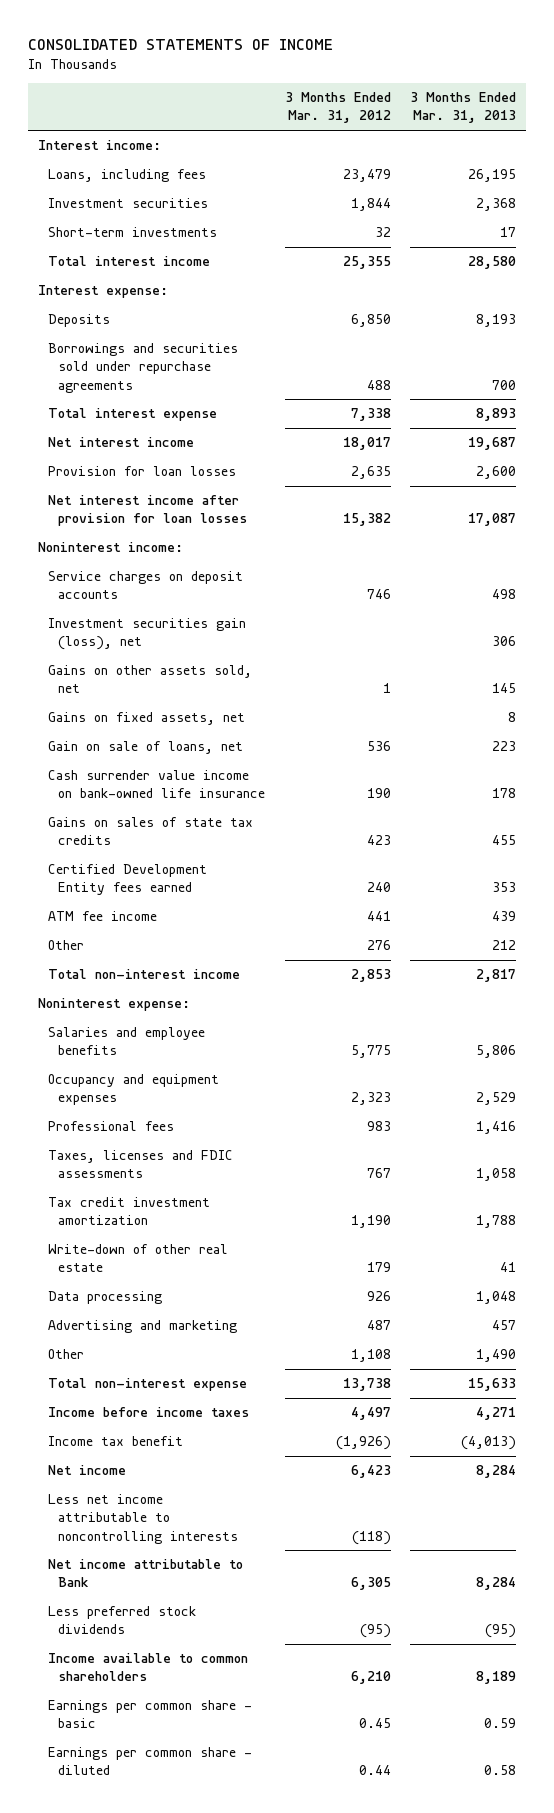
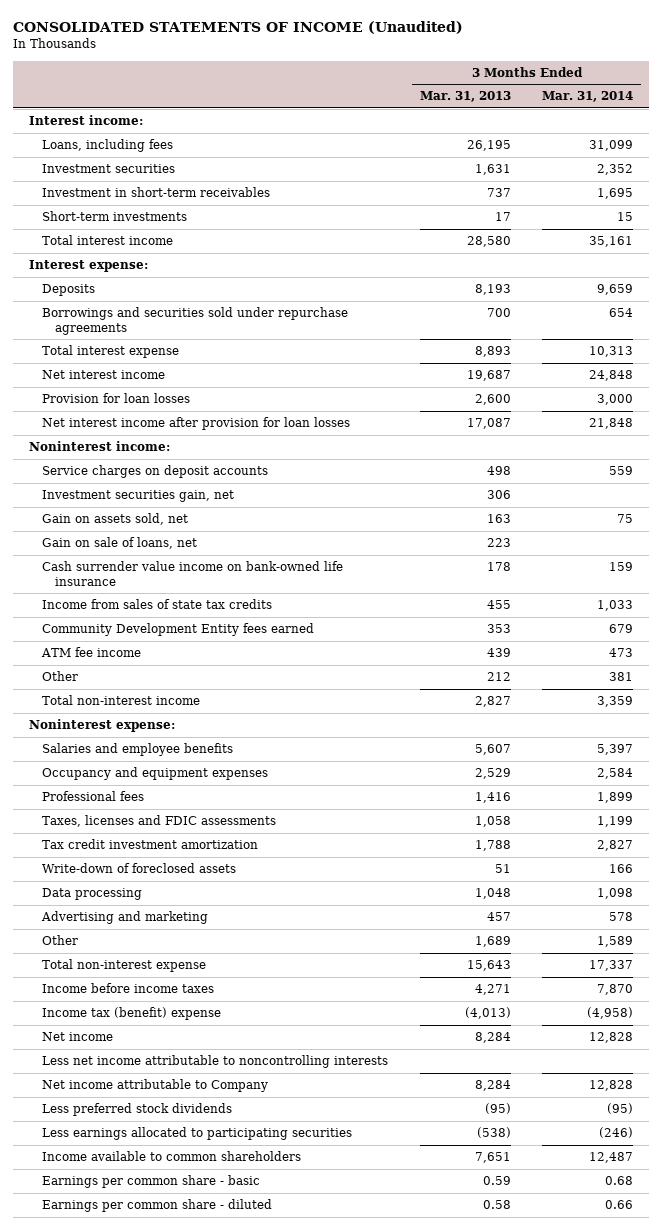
[28,38,334,50] CONSOLIDATED STATEMENTS OF INCOME -> [12,20,463,34] CONSOLIDATED STATEMENTS OF INCOME (Unaudited)
[284,92,391,124] 3 Months Ended Mar. 31, 2012 -> none
none -> [542,91,634,103] Mar. 31, 2014
[475,198,516,212] 2,368 -> [474,164,511,176] 1,631
none -> [41,187,270,198] Investment in short-term receivables
[47,665,252,694] Gains on other assets sold, net -> none
[47,618,246,651] Investment securities gain (loss), net -> [41,490,234,503] Investment securities gain, net
[47,712,245,726] Gains on fixed assets, net -> [41,513,188,526] Gain on assets sold, net
[507,712,516,723] 8 -> [486,514,511,524] 163
[47,817,253,846] Gains on sales of state tax credits -> [41,599,272,610] Income from sales of state tax credits
[47,864,207,896] Certified Development Entity fees earned -> [41,623,314,637] Community Development Entity fees earned
[475,969,516,983] 2,817 -> [474,696,511,708] 2,827
[475,1045,516,1059] 5,806 -> [474,744,511,756] 5,607
[47,1244,228,1273] Write-down of other real estate -> [41,863,236,874] Write-down of foreclosed assets
[499,1262,516,1273] 41 -> [494,864,511,874] 51
[475,1349,516,1363] 1,490 -> [474,936,511,948] 1,689
[467,1378,516,1392] 15,633 -> [466,960,511,972] 15,643
[47,1436,183,1447] Income tax benefit -> [41,1007,221,1021] Income tax (benefit) expense
[47,1559,243,1588] Net income attributable to Bank -> [41,1079,268,1093] Net income attributable to Company
none -> [41,1127,352,1141] Less earnings allocated to participating securities
[475,1671,516,1685] 8,189 -> [474,1152,511,1164] 7,651

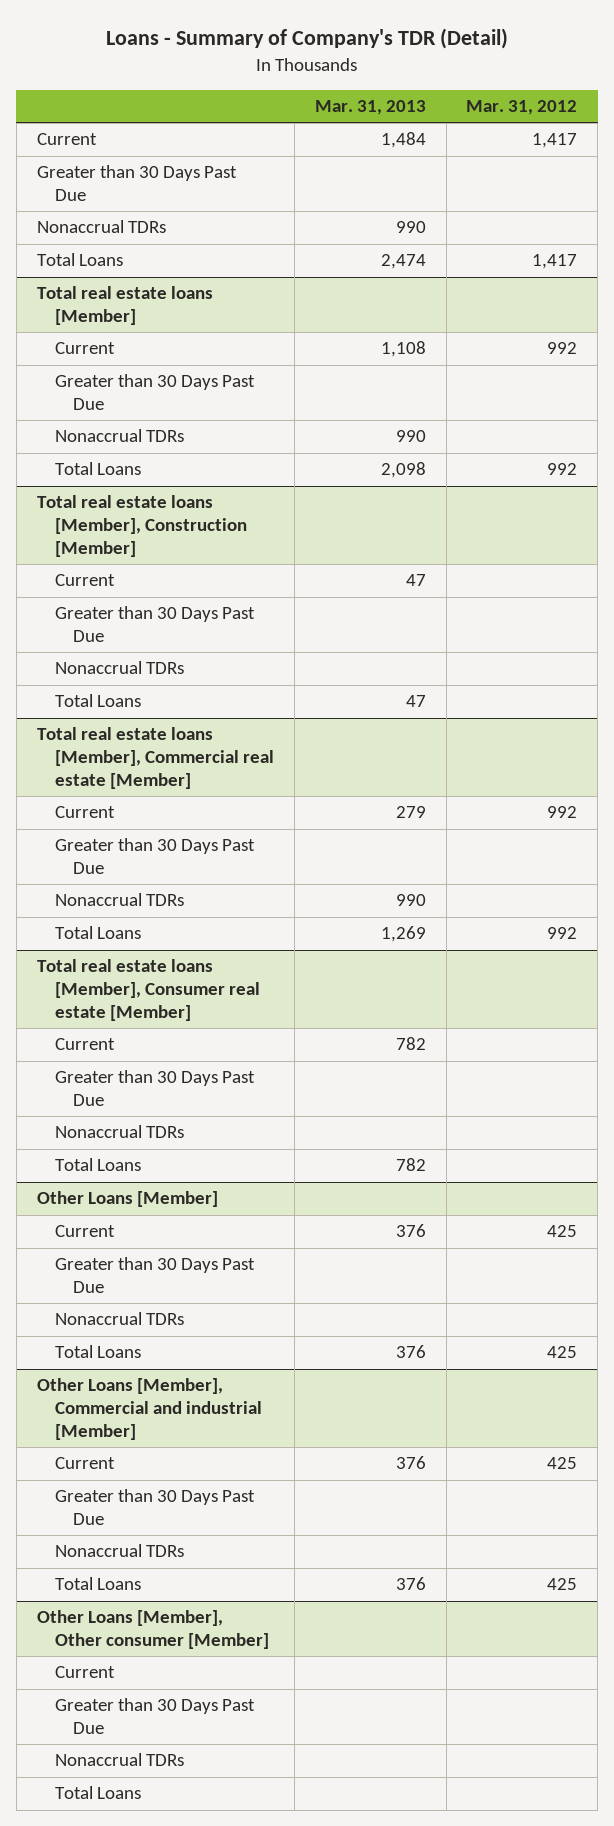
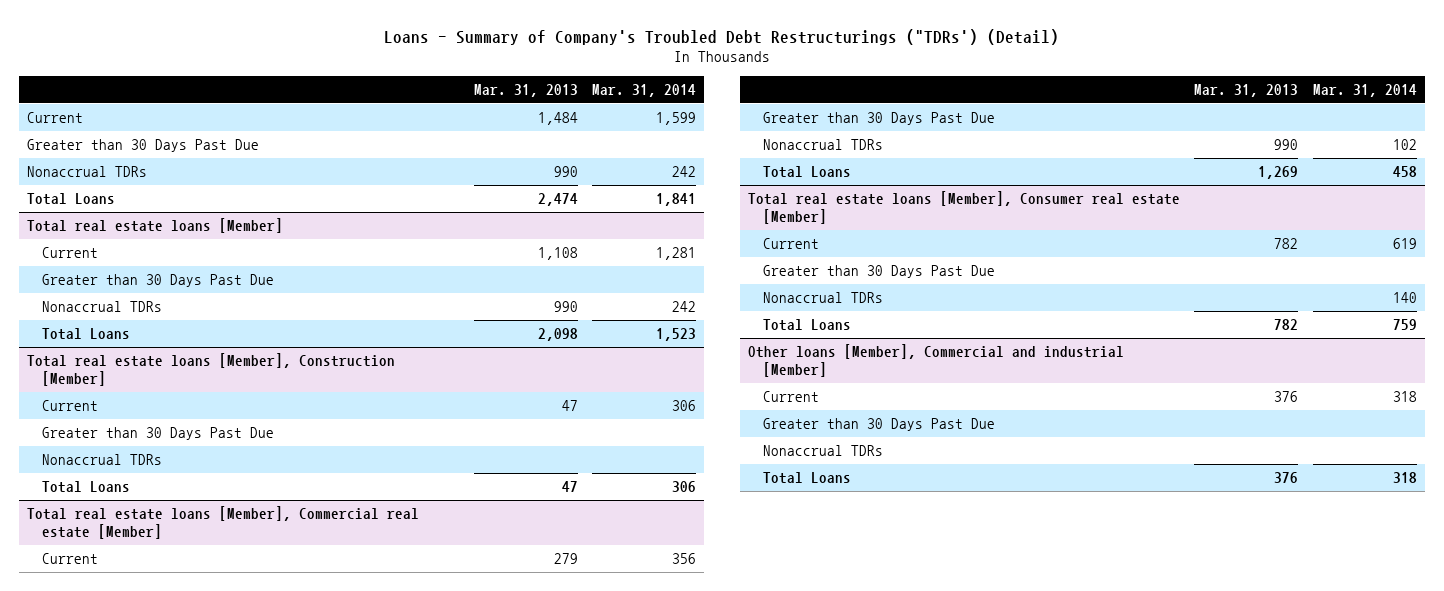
[106,28,509,50] Loans - Summary of Company's TDR (Detail) -> [384,28,1060,45] Loans - Summary of Company's Troubled Debt Restructurings ("TDRs') (Detail)
[466,100,578,116] Mar. 31, 2012 -> none
none -> [592,83,697,97] Mar. 31, 2014
[36,1191,218,1208] Other Loans [Member] -> none
[55,1225,116,1238] Current -> none
[55,1257,256,1294] Greater than 30 Days Past Due -> none
[55,1312,185,1326] Nonaccrual TDRs -> none
[55,1345,142,1359] Total Loans -> none
[36,1378,263,1441] Other Loans [Member], Commercial and industrial [Member] -> [747,344,1124,378] Other loans [Member], Commercial and industrial [Member]
[36,1610,270,1650] Other Loans [Member], Other consumer [Member] -> none
[55,1666,116,1679] Current -> none
[55,1698,256,1735] Greater than 30 Days Past Due -> none
[55,1753,185,1767] Nonaccrual TDRs -> none
[55,1786,142,1800] Total Loans -> none

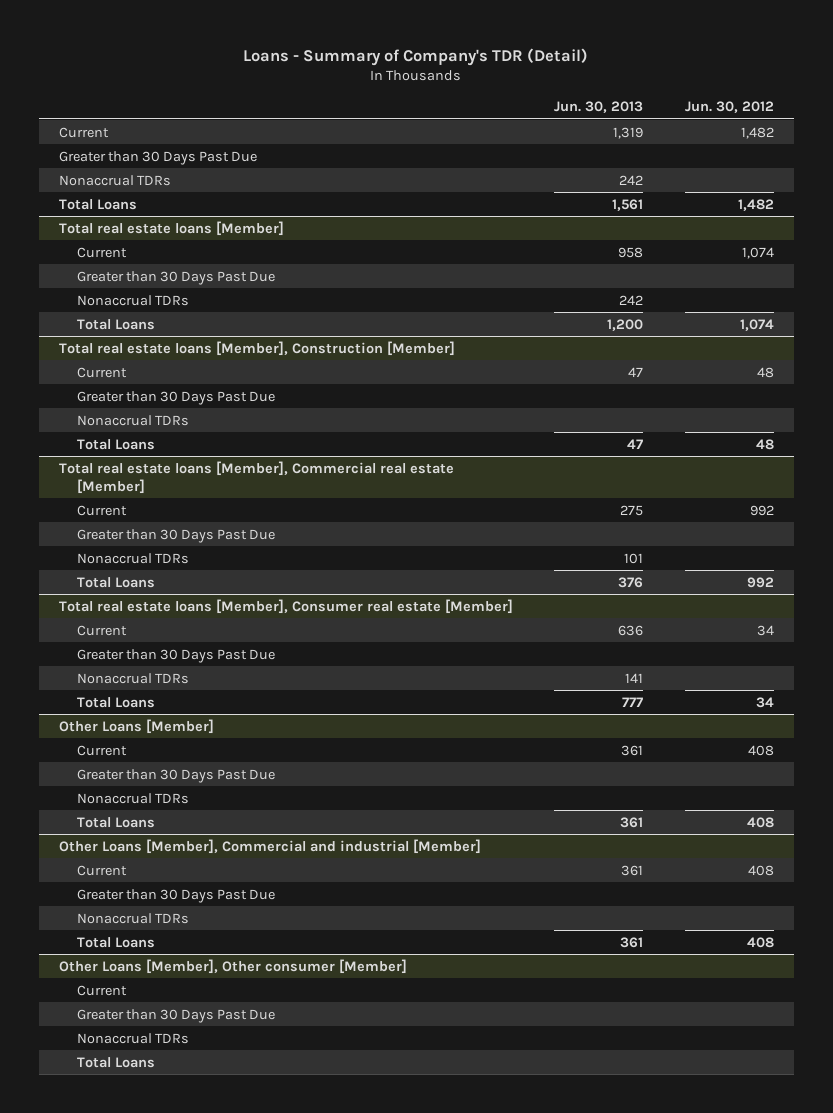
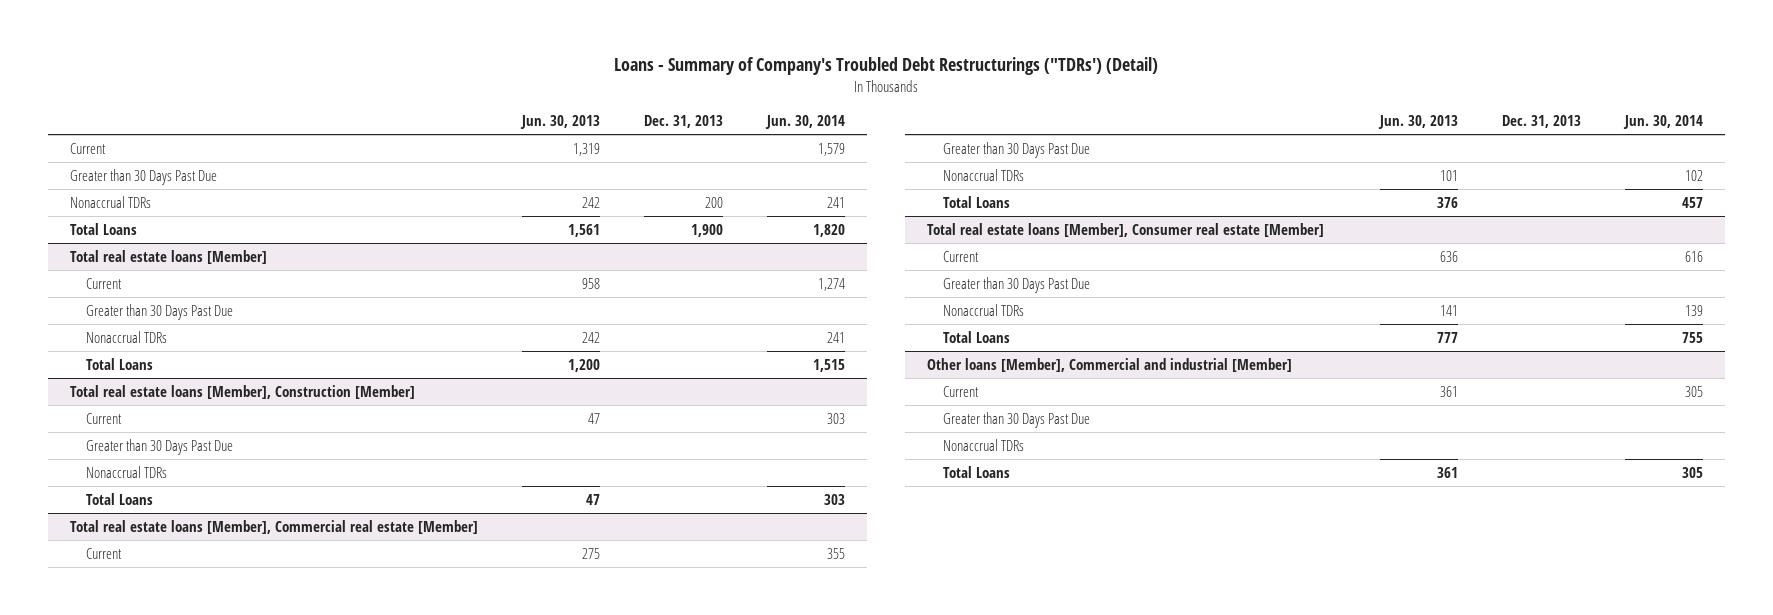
[243,47,589,66] Loans - Summary of Company's TDR (Detail) -> [614,57,1159,76] Loans - Summary of Company's Troubled Debt Restructurings ("TDRs') (Detail)
[684,101,774,114] Jun. 30, 2012 -> none
none -> [644,114,724,128] Dec. 31, 2013
none -> [765,114,846,129] Jun. 30, 2014
[59,718,215,734] Other Loans [Member] -> none
[76,744,127,756] Current -> none
[76,768,275,783] Greater than 30 Days Past Due -> none
[76,792,189,804] Nonaccrual TDRs -> none
[76,816,155,828] Total Loans -> none
[59,838,482,854] Other Loans [Member], Commercial and industrial [Member] -> [927,357,1293,372] Other loans [Member], Commercial and industrial [Member]
[59,958,408,974] Other Loans [Member], Other consumer [Member] -> none
[76,984,127,996] Current -> none
[76,1008,275,1023] Greater than 30 Days Past Due -> none
[76,1032,189,1044] Nonaccrual TDRs -> none
[76,1056,155,1068] Total Loans -> none

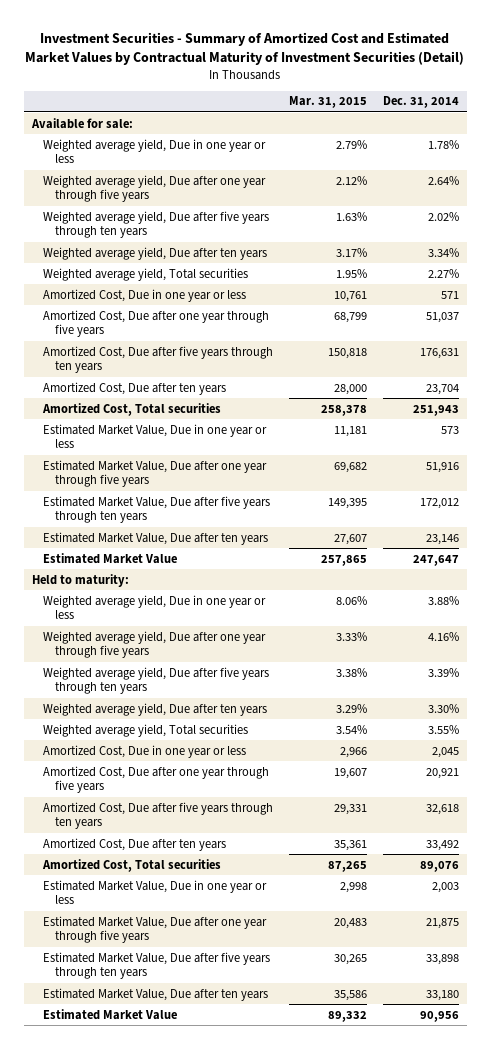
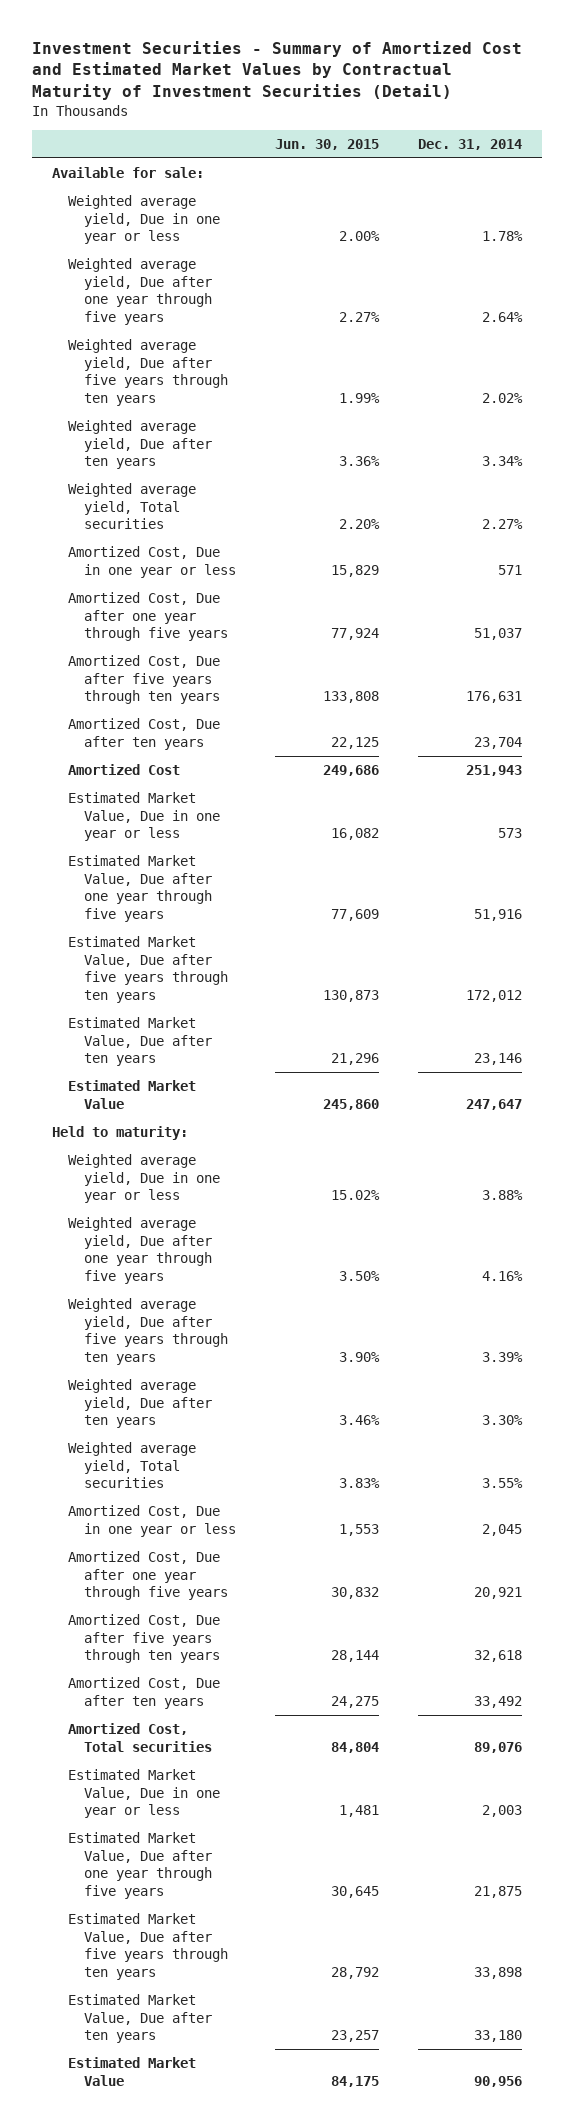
[289,96,368,109] Mar. 31, 2015 -> none
none -> [275,138,380,150] Jun. 30, 2015
[42,402,222,416] Amortized Cost, Total securities -> [67,764,180,776] Amortized Cost

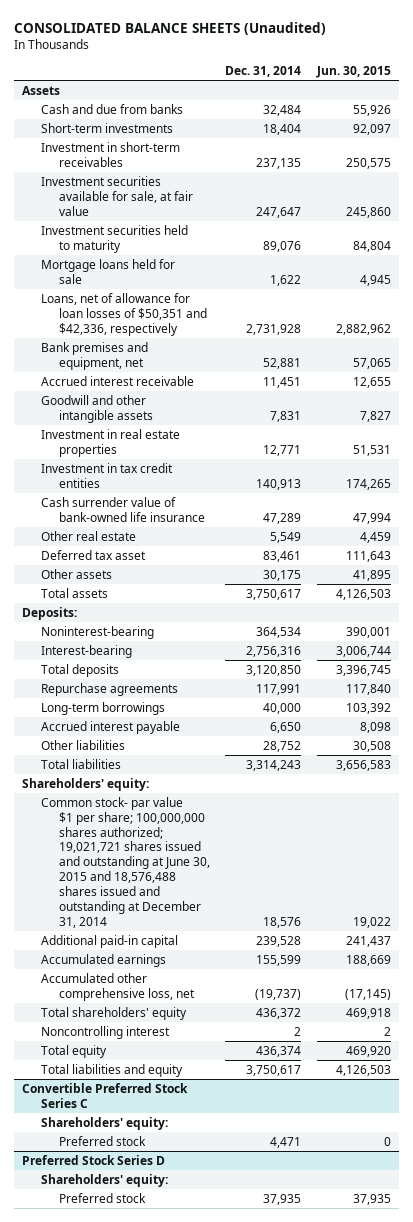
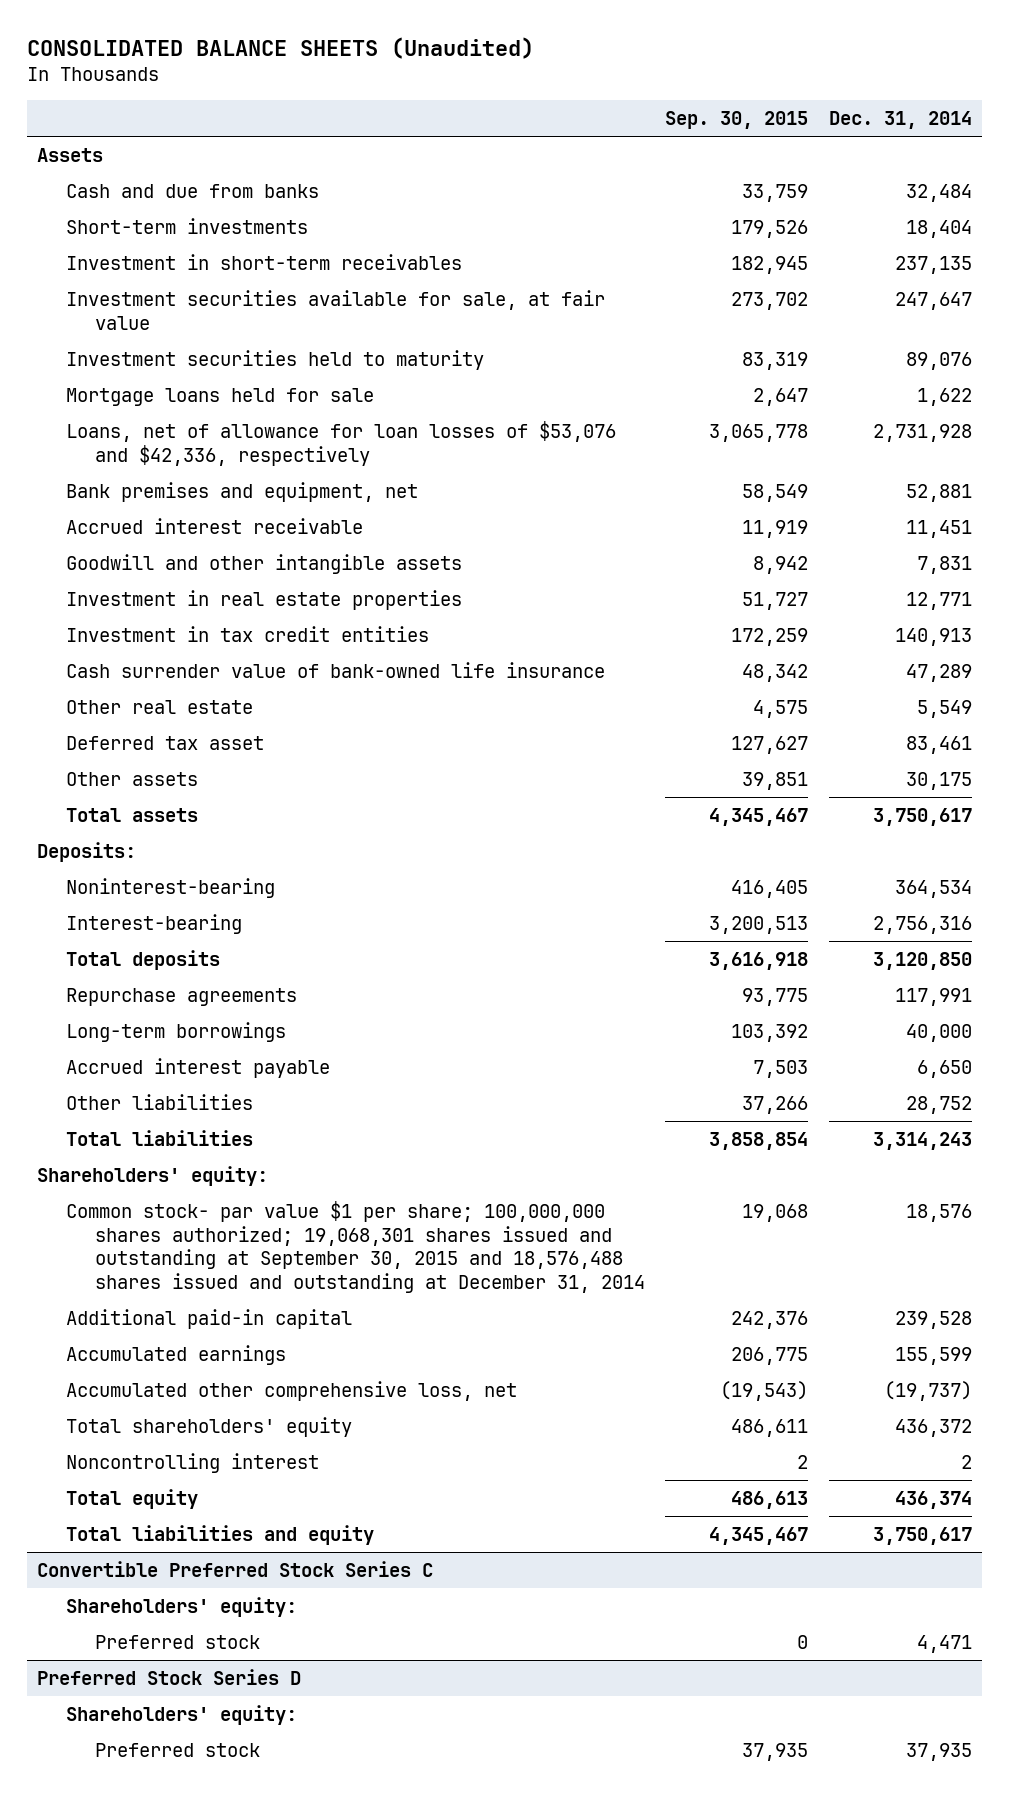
[315,65,391,78] Jun. 30, 2015 -> none
none -> [665,110,809,129] Sep. 30, 2015
[40,292,208,336] Loans, net of allowance for loan losses of $50,351 and $42,336, respectively -> [65,420,616,466] Loans, net of allowance for loan losses of $53,076 and $42,336, respectively
[40,796,211,928] Common stock- par value $1 per share; 100,000,000 shares authorized; 19,021,721 shares issued and outstanding at June 30, 2015 and 18,576,488 shares issued and outstanding at December 31, 2014 -> [65,1200,645,1293] Common stock- par value $1 per share; 100,000,000 shares authorized; 19,068,301 shares issued and outstanding at September 30, 2015 and 18,576,488 shares issued and outstanding at December 31, 2014

